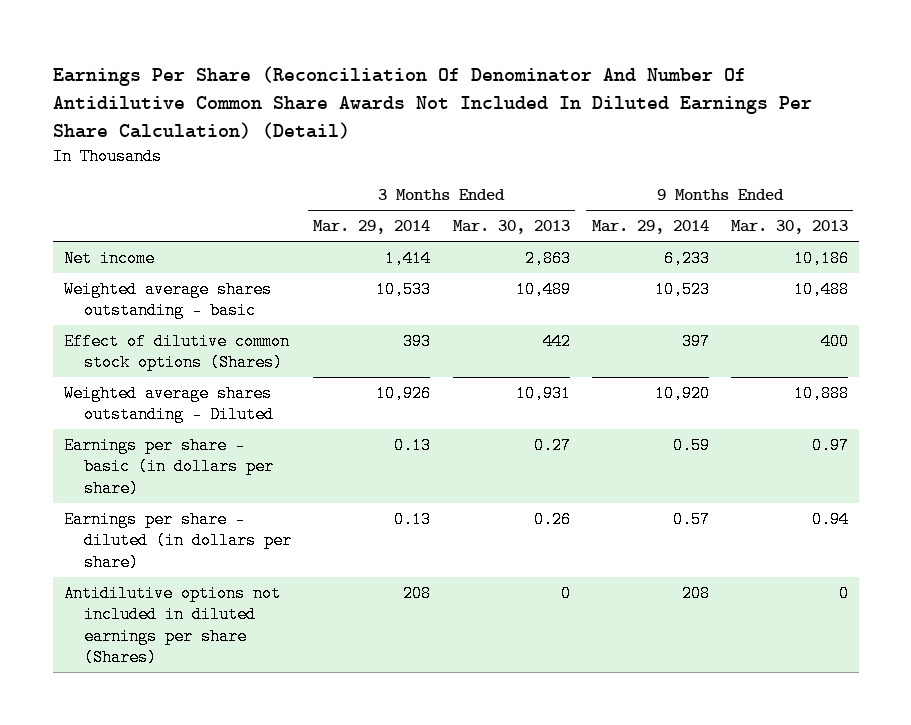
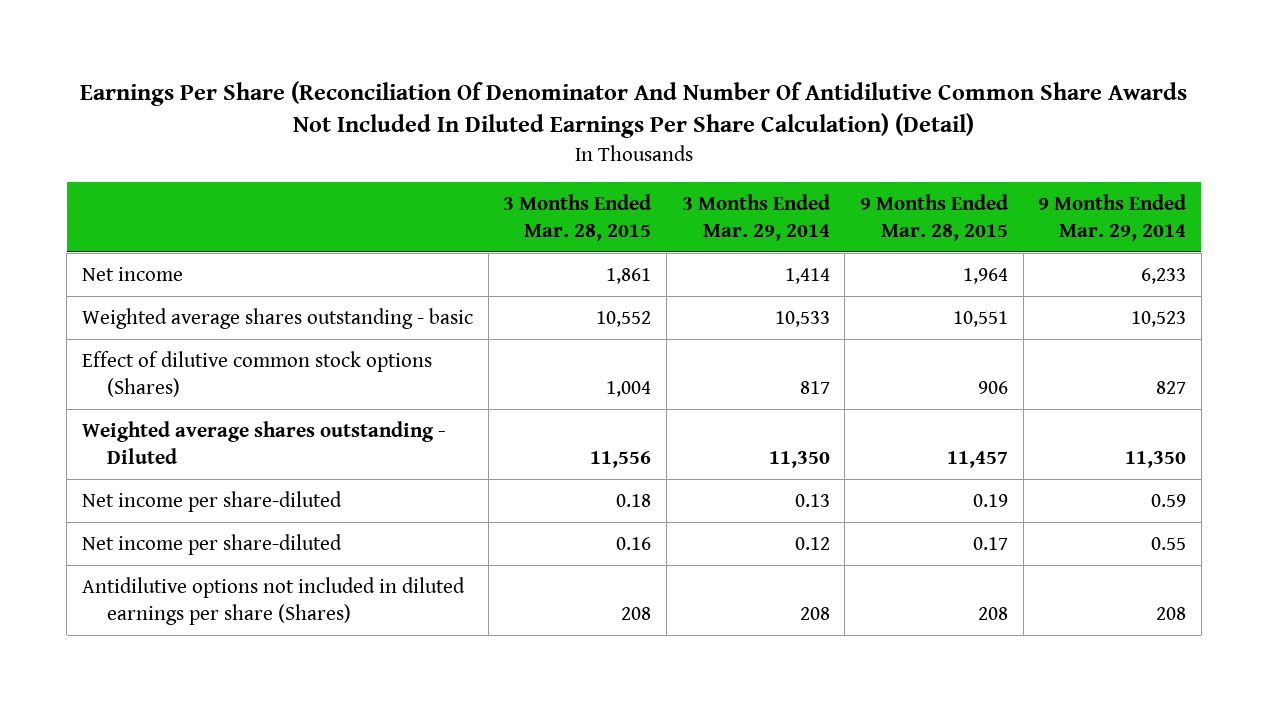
[452,220,570,235] Mar. 30, 2013 -> none
[730,220,848,235] Mar. 30, 2013 -> none
none -> [503,193,652,241] 3 Months Ended Mar. 28, 2015
none -> [859,193,1008,241] 9 Months Ended Mar. 28, 2015
[403,333,432,351] 393 -> [799,381,830,395] 817
[681,333,710,351] 397 -> [1156,381,1187,395] 827
[376,385,432,403] 10,926 -> [768,451,830,469] 11,350
[654,385,710,403] 10,920 -> [1125,451,1187,469] 11,350
[63,437,275,497] Earnings per share - basic (in dollars per share) -> [82,491,343,513] Net income per share-diluted
[63,511,293,571] Earnings per share - diluted (in dollars per share) -> [82,534,343,556] Net income per share-diluted
[394,511,432,529] 0.13 -> [794,537,830,551] 0.12
[672,511,710,529] 0.57 -> [1151,537,1187,551] 0.55

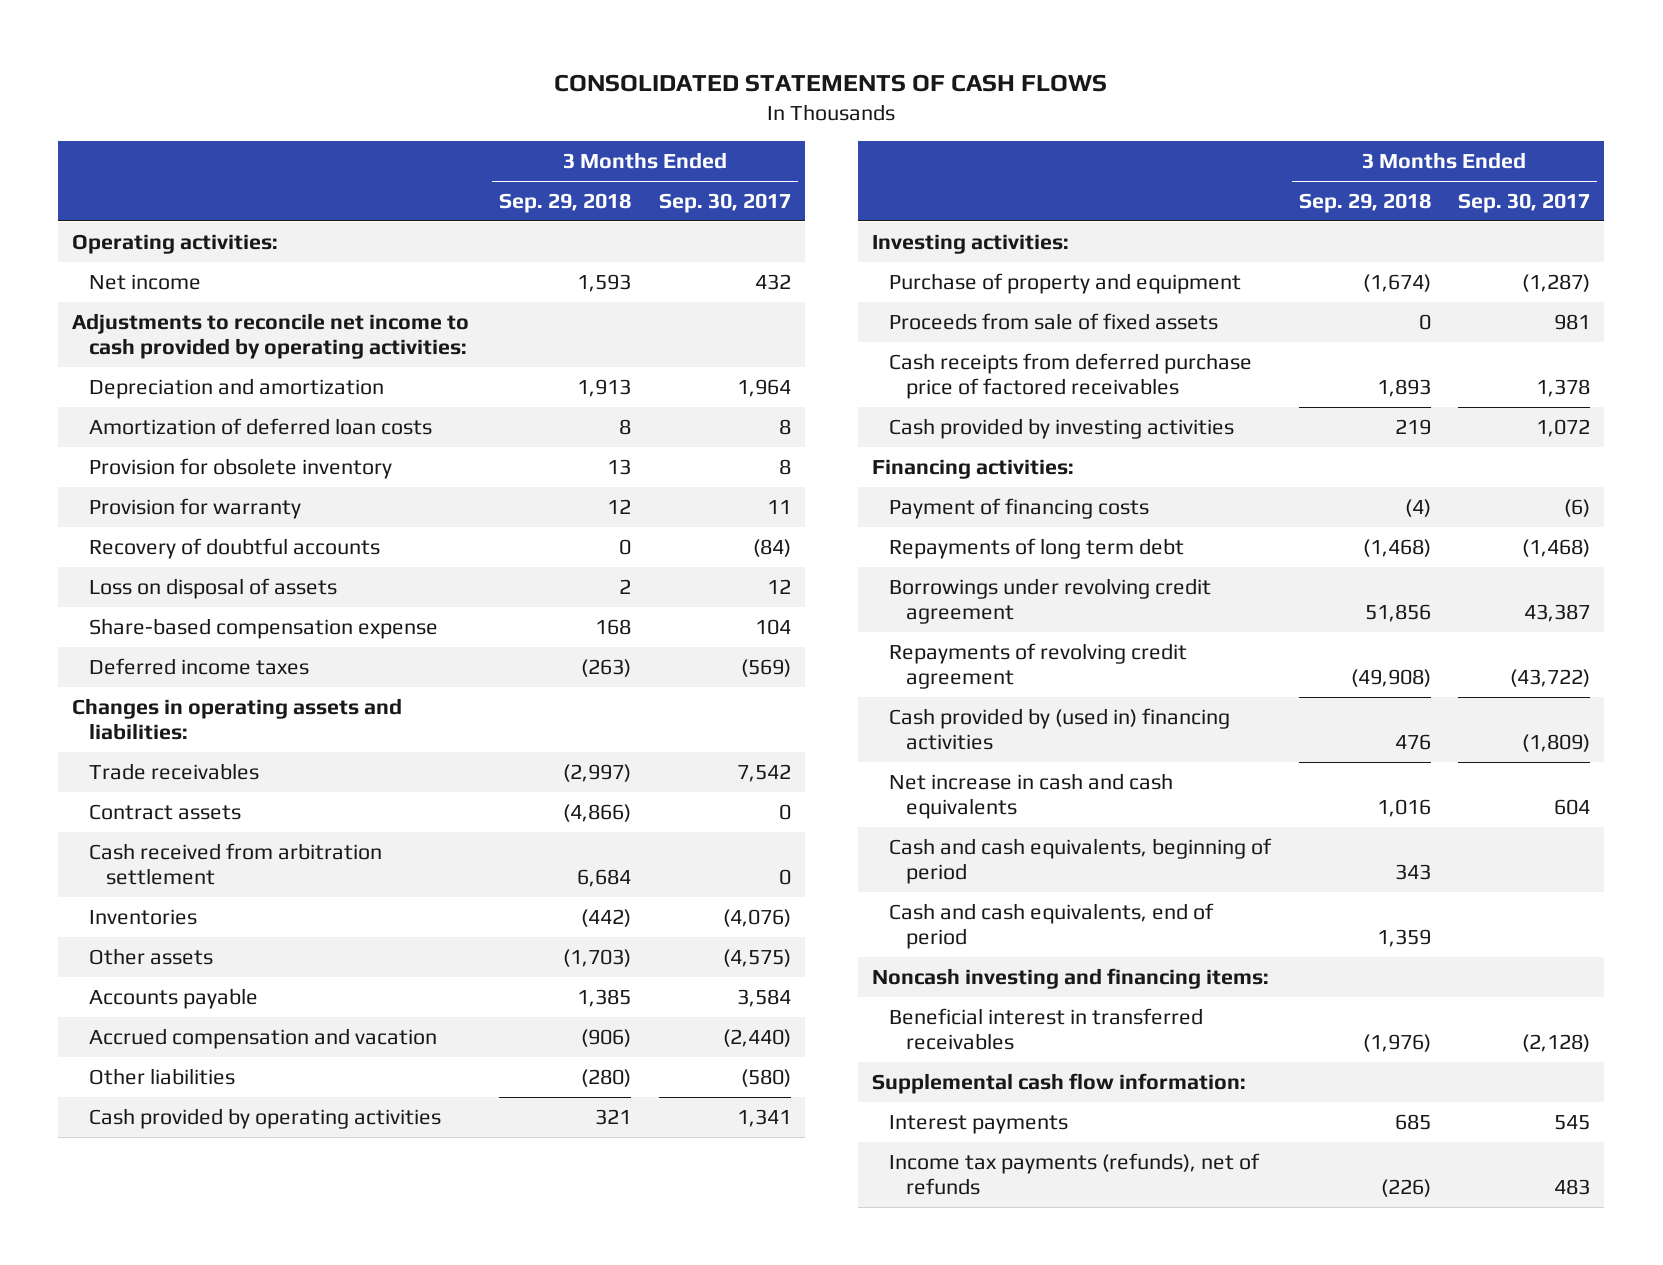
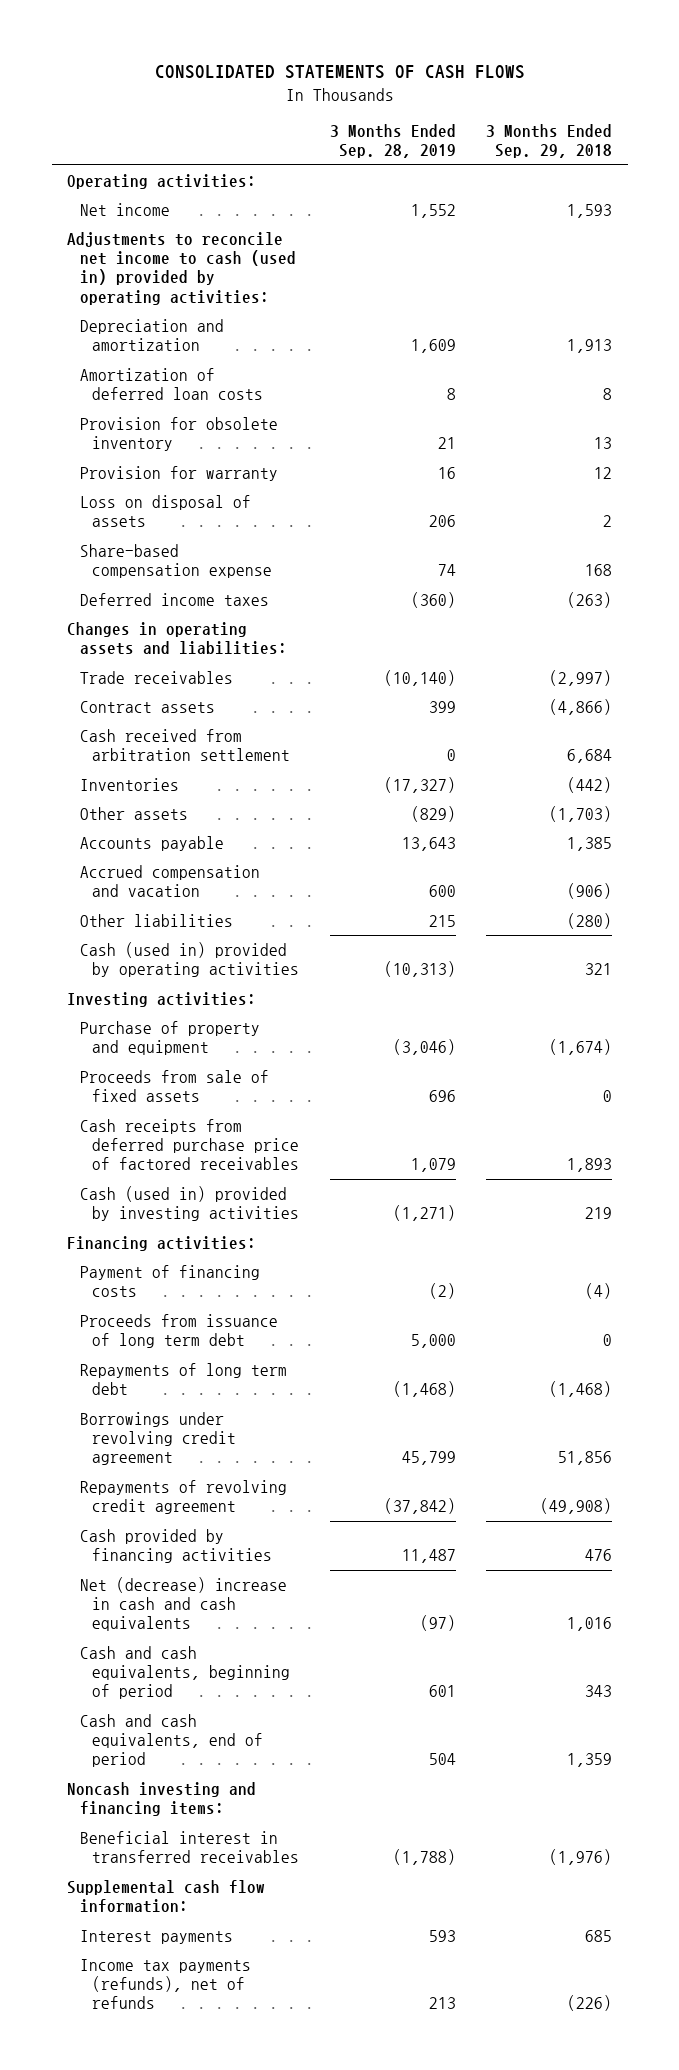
[658,192,791,213] Sep. 30, 2017 -> none
none -> [329,124,456,159] 3 Months Ended Sep. 28, 2019
[72,312,470,359] Adjustments to reconcile net income to cash provided by operating activities: -> [66,232,296,305] Adjustments to reconcile net income to cash (used in) provided by operating activities:
[89,537,381,559] Recovery of doubtful accounts -> none
[89,1107,442,1129] Cash provided by operating activities -> [79,942,300,978] Cash (used in) provided by operating activities
[888,417,1234,439] Cash provided by investing activities -> [79,1186,300,1222] Cash (used in) provided by investing activities
none -> [79,1314,278,1349] Proceeds from issuance of long term debt
[888,707,1230,750] Cash provided by (used in) financing activities -> [79,1529,273,1564] Cash provided by financing activities
[888,772,1173,819] Net increase in cash and cash equivalents -> [79,1577,287,1632] Net (decrease) increase in cash and cash equivalents

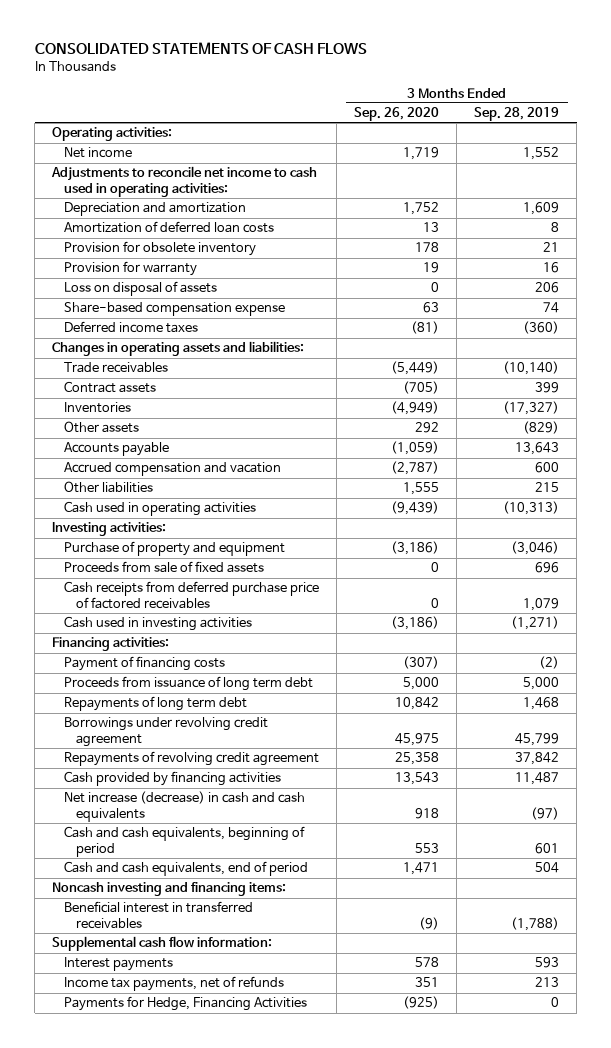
[486,124,613,159] 3 Months Ended Sep. 29, 2018 -> none
none -> [354,107,440,122] Sep. 26, 2020
[66,232,296,305] Adjustments to reconcile net income to cash (used in) provided by operating activities: -> [51,166,318,197] Adjustments to reconcile net income to cash used in operating activities:
[79,729,291,762] Cash received from arbitration settlement -> none
[79,942,300,978] Cash (used in) provided by operating activities -> [64,501,257,517] Cash used in operating activities
[79,1186,300,1222] Cash (used in) provided by investing activities -> [64,616,253,632] Cash used in investing activities
[392,1381,456,1398] (1,468) -> [523,697,560,711] 1,468
[383,1498,456,1515] (37,842) -> [515,752,560,766] 37,842
[79,1577,287,1632] Net (decrease) increase in cash and cash equivalents -> [64,791,306,822] Net increase (decrease) in cash and cash equivalents
[79,1959,251,2010] Income tax payments (refunds), net of refunds -> [64,976,285,992] Income tax payments, net of refunds
none -> [64,996,308,1012] Payments for Hedge, Financing Activities

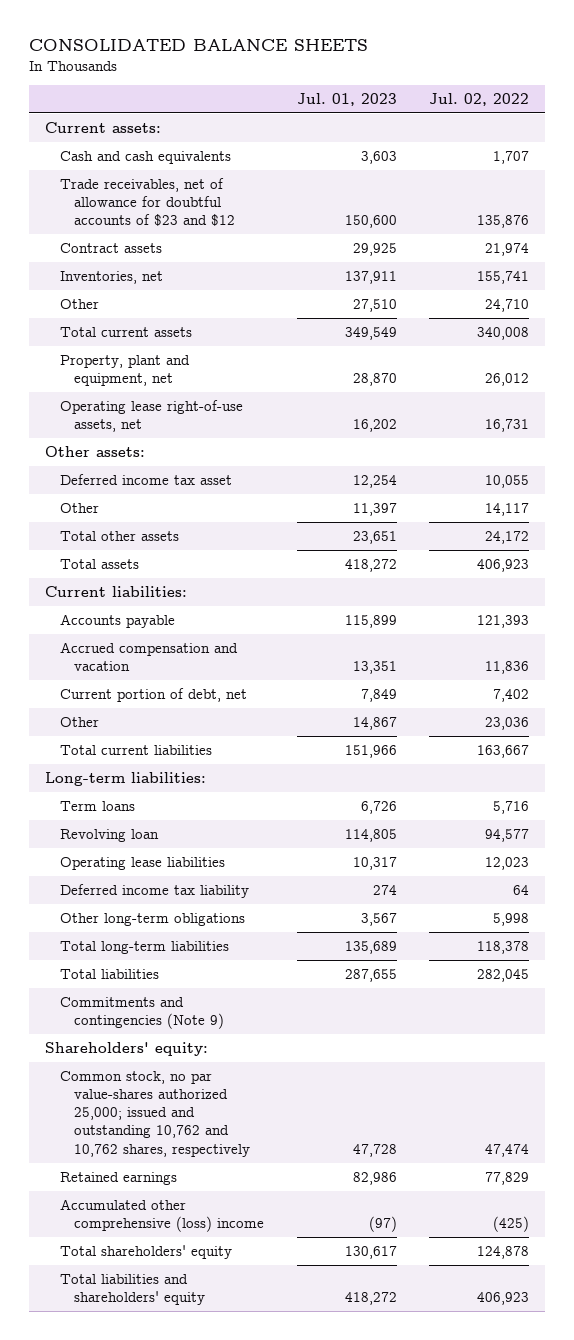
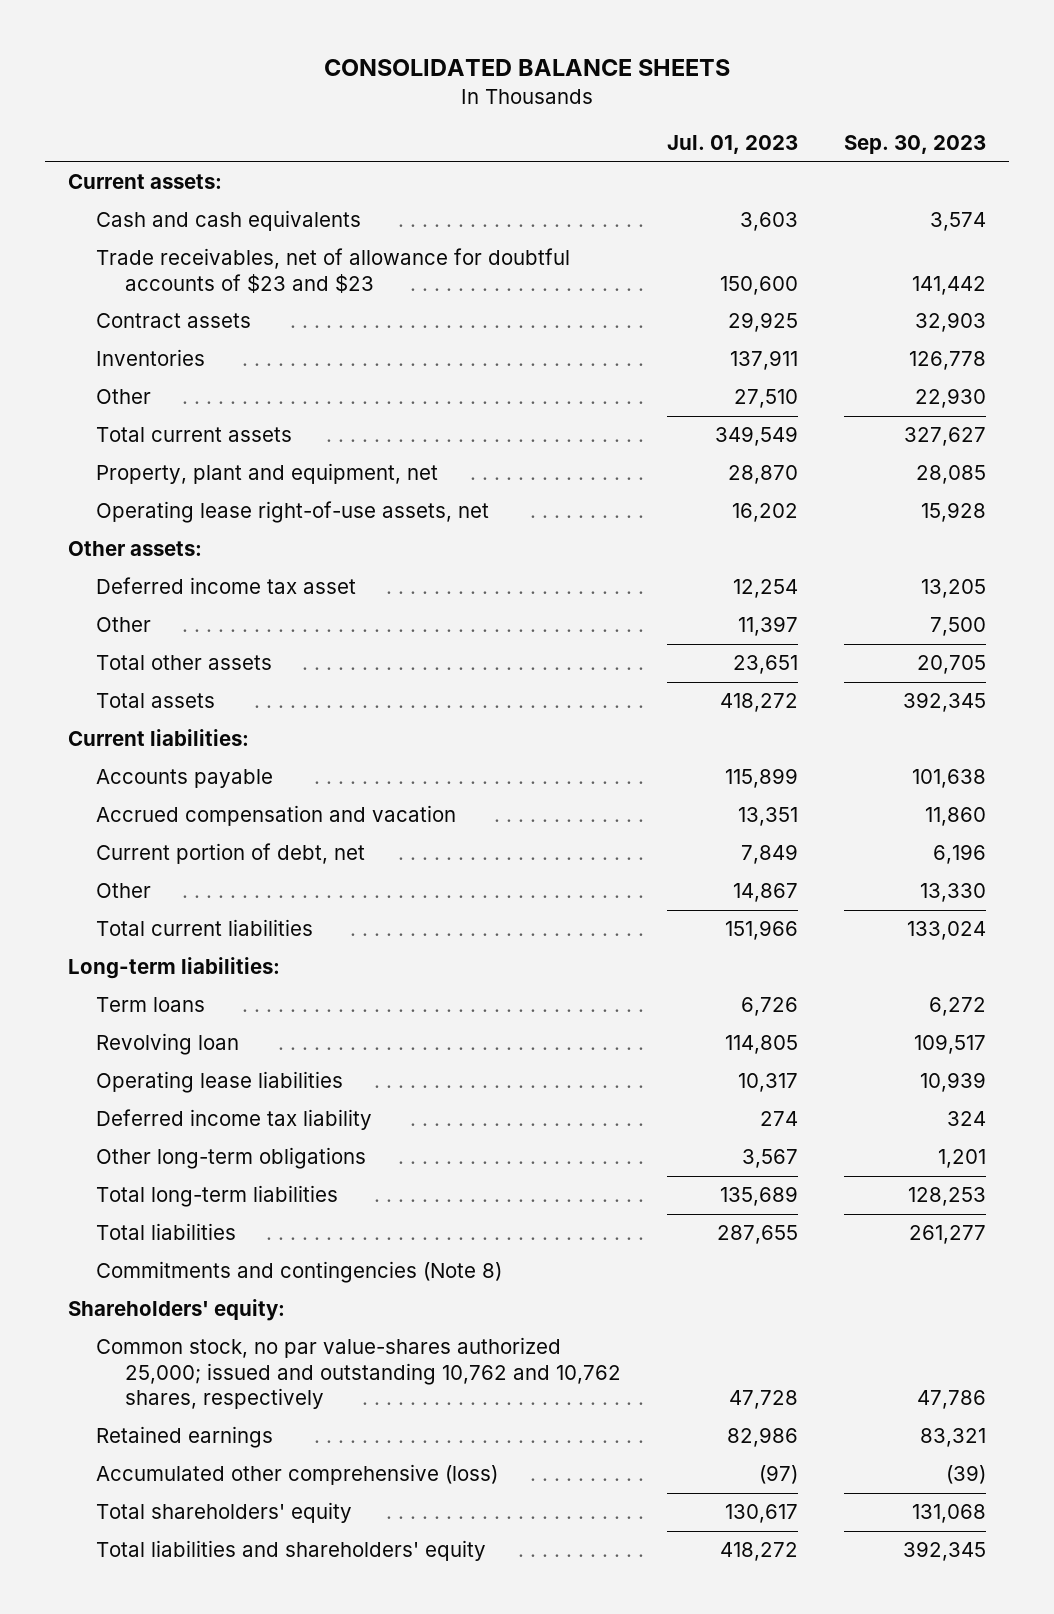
[428,92,529,106] Jul. 02, 2022 -> none
none -> [843,135,986,155] Sep. 30, 2023
[59,177,236,227] Trade receivables, net of allowance for doubtful accounts of $23 and $12 -> [96,248,571,293] Trade receivables, net of allowance for doubtful accounts of $23 and $23
[59,270,163,284] Inventories, net -> [96,349,206,367] Inventories
[59,996,225,1030] Commitments and contingencies (Note 9) -> [96,1261,503,1284] Commitments and contingencies (Note 8)
[59,1198,265,1233] Accumulated other comprehensive (loss) income -> [96,1464,499,1486] Accumulated other comprehensive (loss)

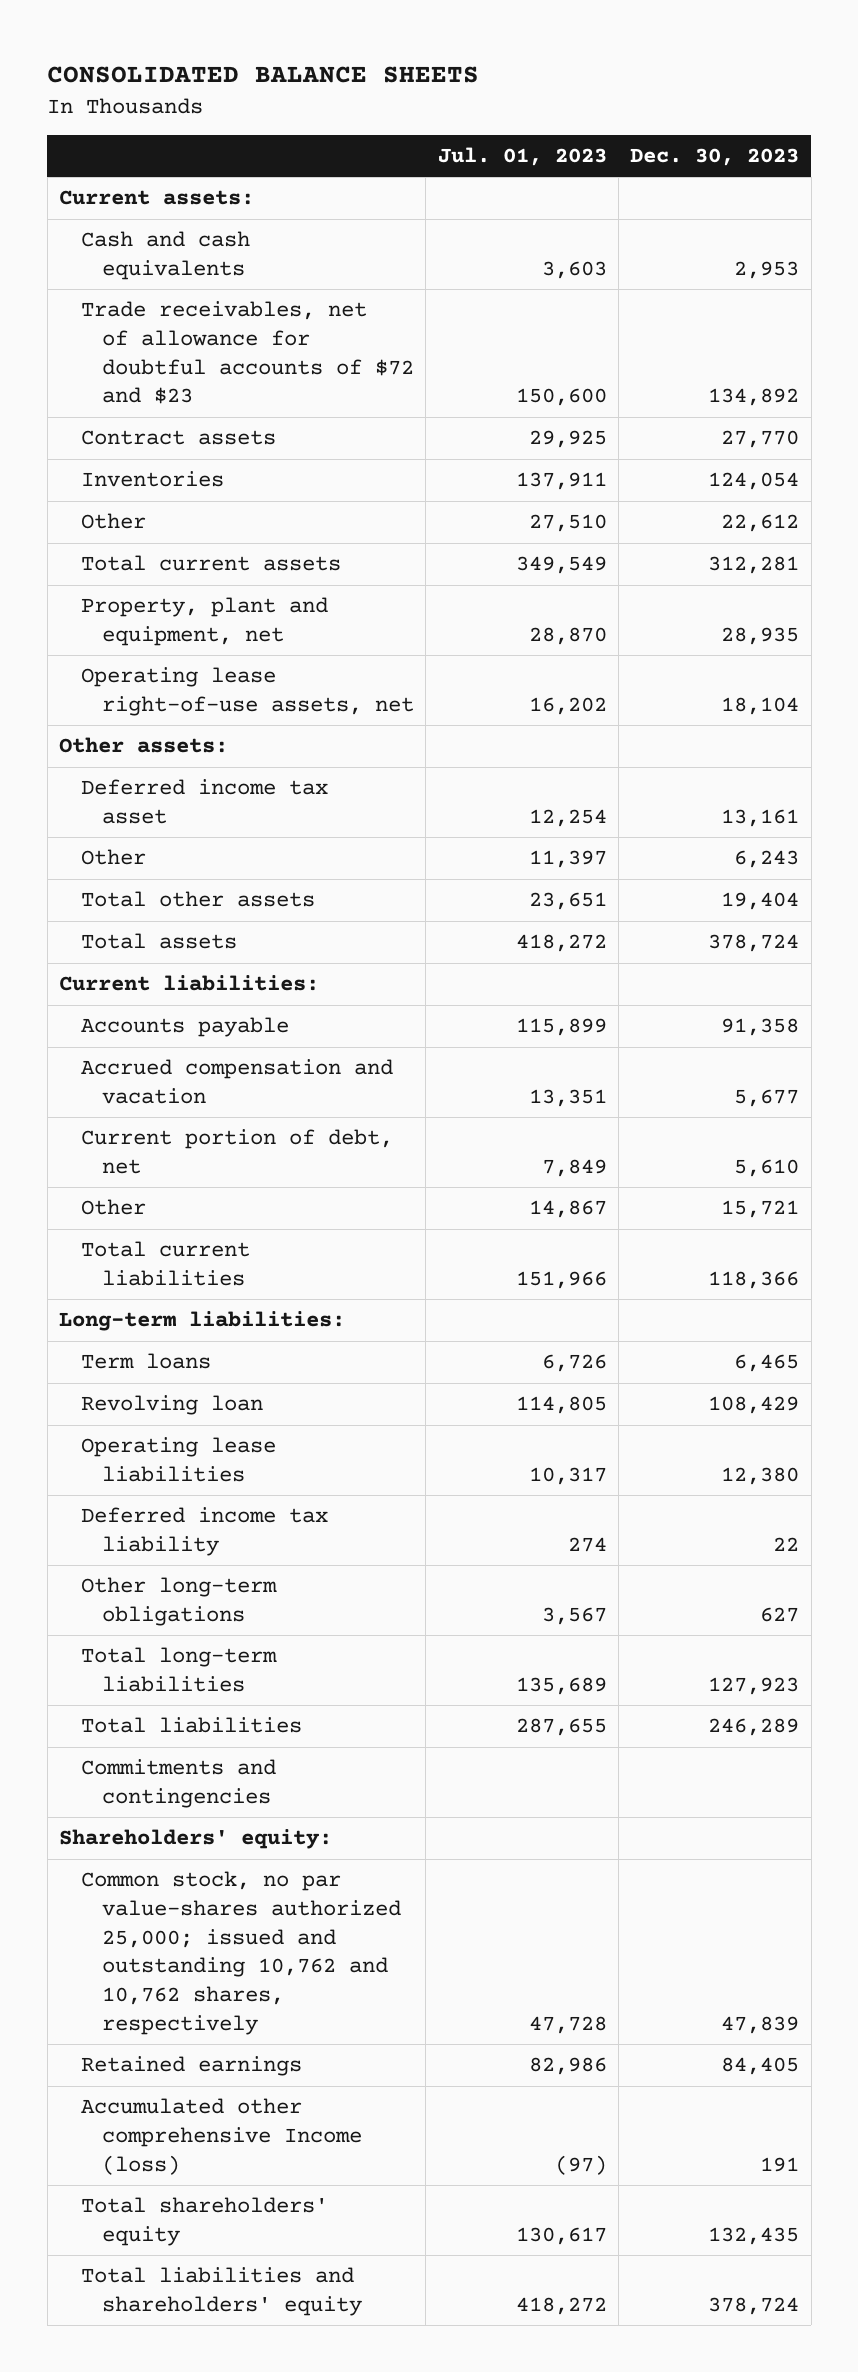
[843,135,986,155] Sep. 30, 2023 -> none
none -> [630,148,800,167] Dec. 30, 2023
[96,248,571,293] Trade receivables, net of allowance for doubtful accounts of $23 and $23 -> [80,301,415,405] Trade receivables, net of allowance for doubtful accounts of $72 and $23
[96,1261,503,1284] Commitments and contingencies (Note 8) -> [80,1759,276,1808] Commitments and contingencies
[96,1464,499,1486] Accumulated other comprehensive (loss) -> [80,2098,363,2175] Accumulated other comprehensive Income (loss)

